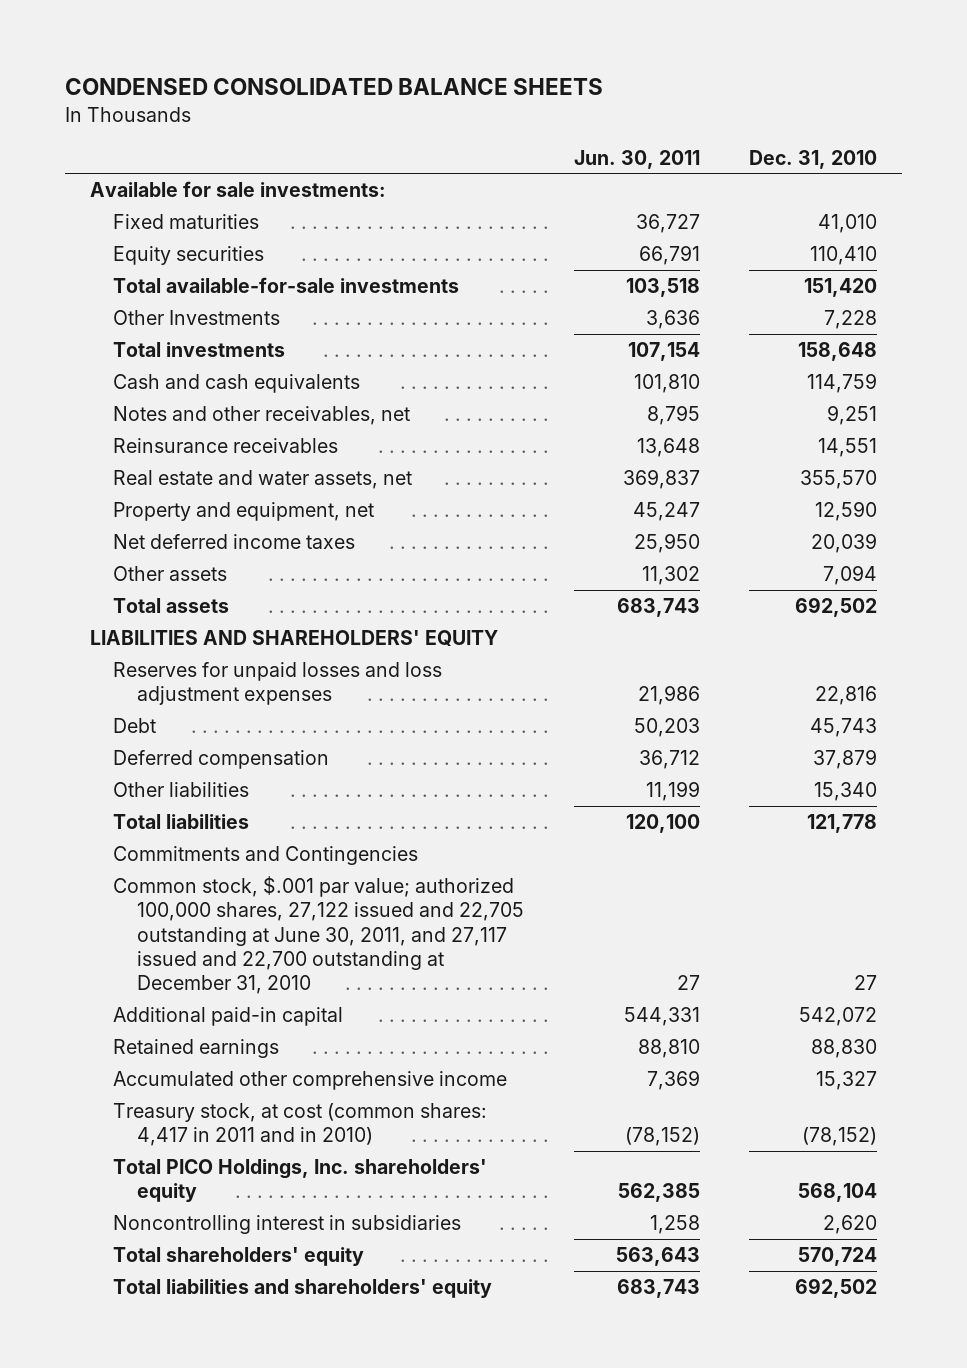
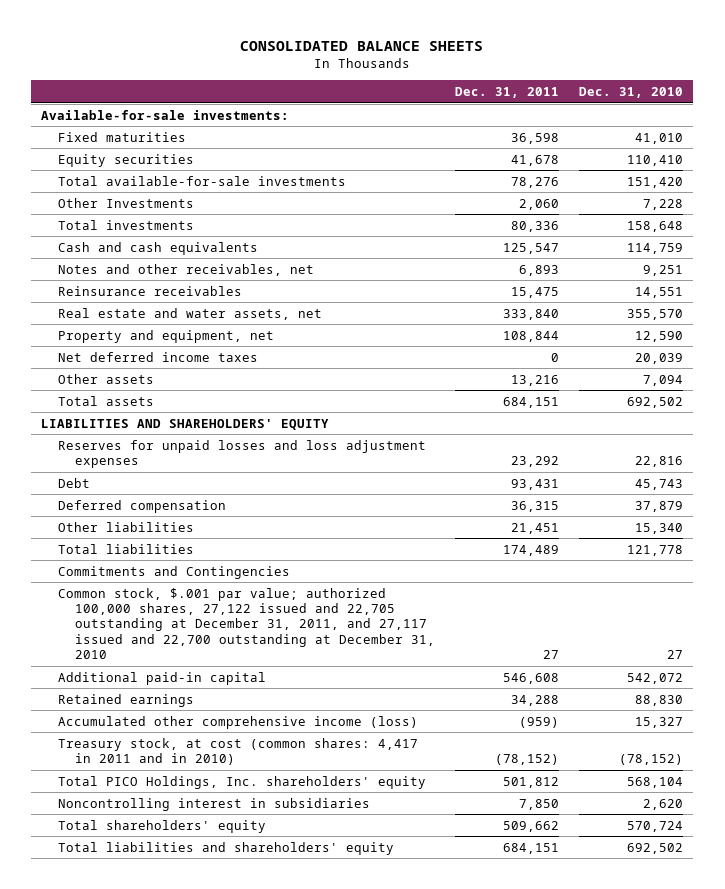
[64,78,603,96] CONDENSED CONSOLIDATED BALANCE SHEETS -> [240,40,484,51] CONSOLIDATED BALANCE SHEETS
[573,149,700,169] Jun. 30, 2011 -> none
none -> [455,87,560,99] Dec. 31, 2011
[89,181,386,198] Available for sale investments: -> [41,109,290,120] Available-for-sale investments:
[113,876,524,995] Common stock, $.001 par value; authorized 100,000 shares, 27,122 issued and 22,705 outstanding at June 30, 2011, and 27,117 issued and 22,700 outstanding at December 31, 2010 -> [58,587,436,660] Common stock, $.001 par value; authorized 100,000 shares, 27,122 issued and 22,705 outstanding at December 31, 2011, and 27,117 issued and 22,700 outstanding at December 31, 2010
[113,1071,508,1091] Accumulated other comprehensive income -> [58,715,419,729] Accumulated other comprehensive income (loss)

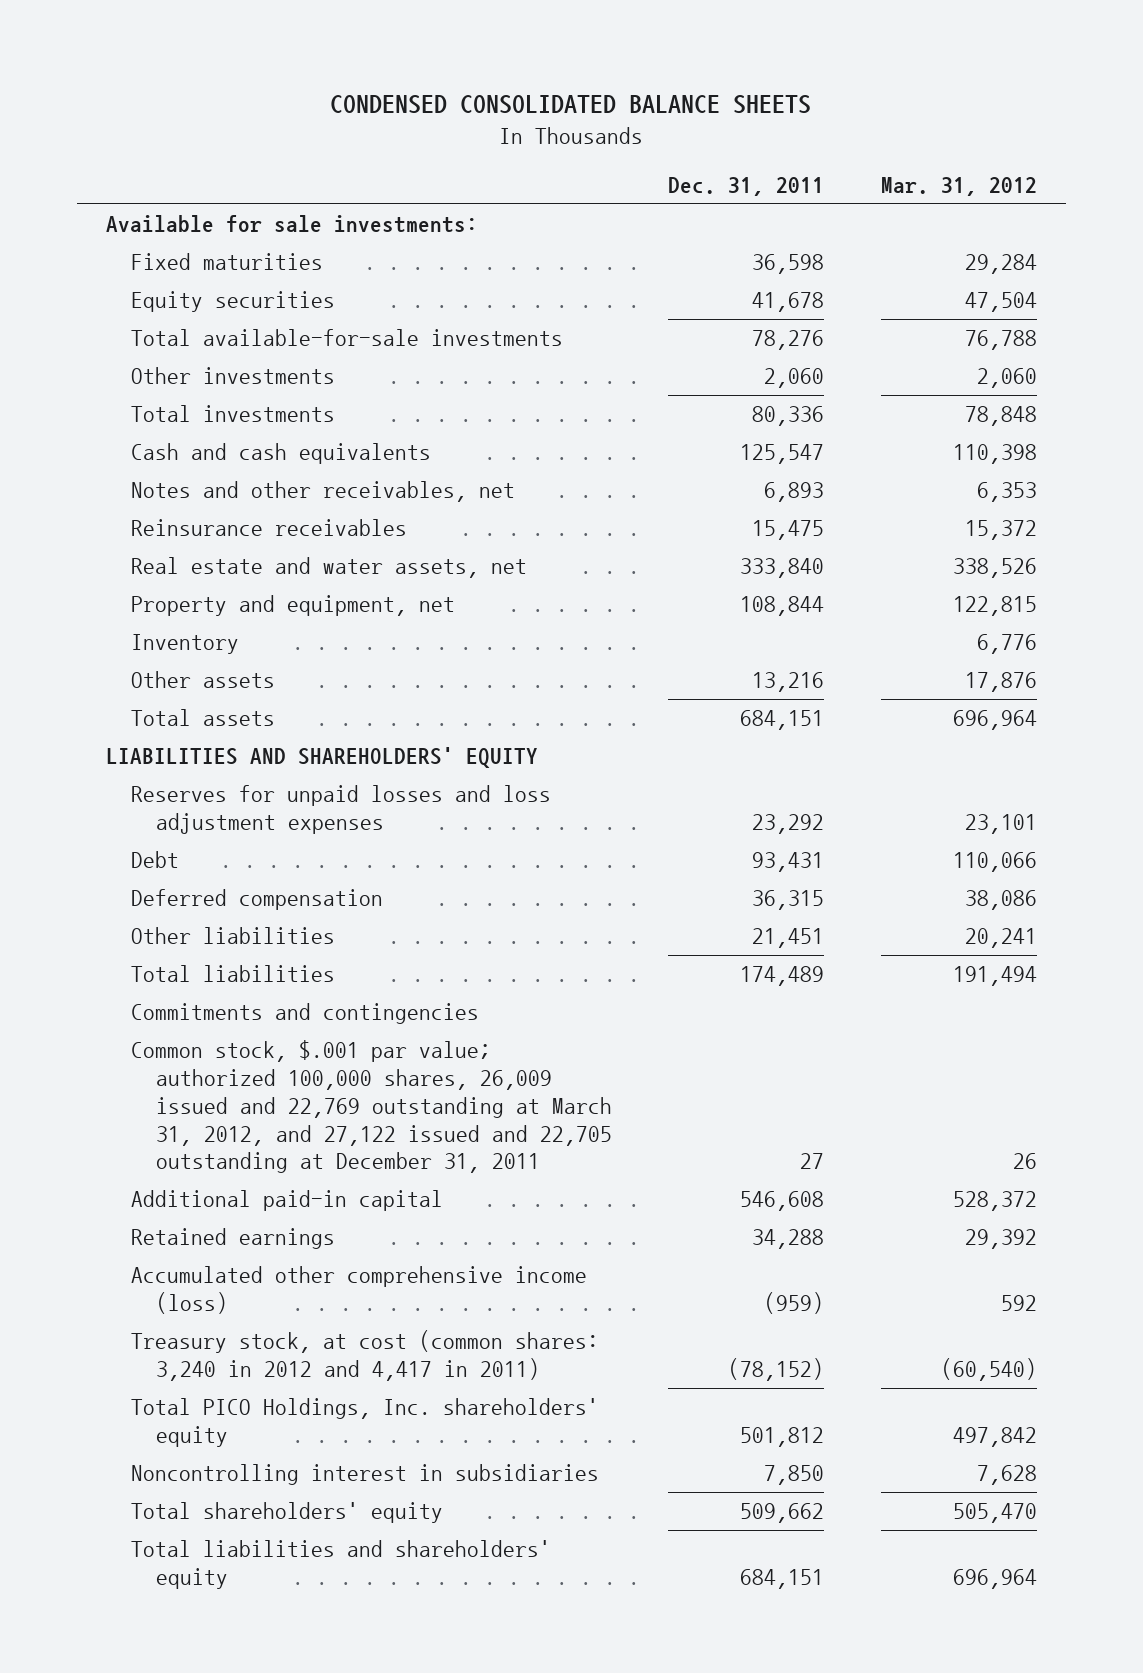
[240,40,484,51] CONSOLIDATED BALANCE SHEETS -> [330,95,812,115] CONDENSED CONSOLIDATED BALANCE SHEETS
[579,87,684,99] Dec. 31, 2010 -> none
none -> [881,176,1038,196] Mar. 31, 2012
[41,109,290,120] Available-for-sale investments: -> [105,215,478,234] Available for sale investments:
[58,197,195,208] Other Investments -> [130,367,335,385] Other investments
[58,351,259,362] Net deferred income taxes -> none
none -> [130,634,239,655] Inventory
[58,565,291,579] Commitments and Contingencies -> [130,1003,479,1025] Commitments and contingencies
[58,587,436,660] Common stock, $.001 par value; authorized 100,000 shares, 27,122 issued and 22,705 outstanding at December 31, 2011, and 27,117 issued and 22,700 outstanding at December 31, 2010 -> [130,1040,612,1174] Common stock, $.001 par value; authorized 100,000 shares, 26,009 issued and 22,769 outstanding at March 31, 2012, and 27,122 issued and 22,705 outstanding at December 31, 2011
[58,737,419,766] Treasury stock, at cost (common shares: 4,417 in 2011 and in 2010) -> [130,1330,599,1382] Treasury stock, at cost (common shares: 3,240 in 2012 and 4,417 in 2011)

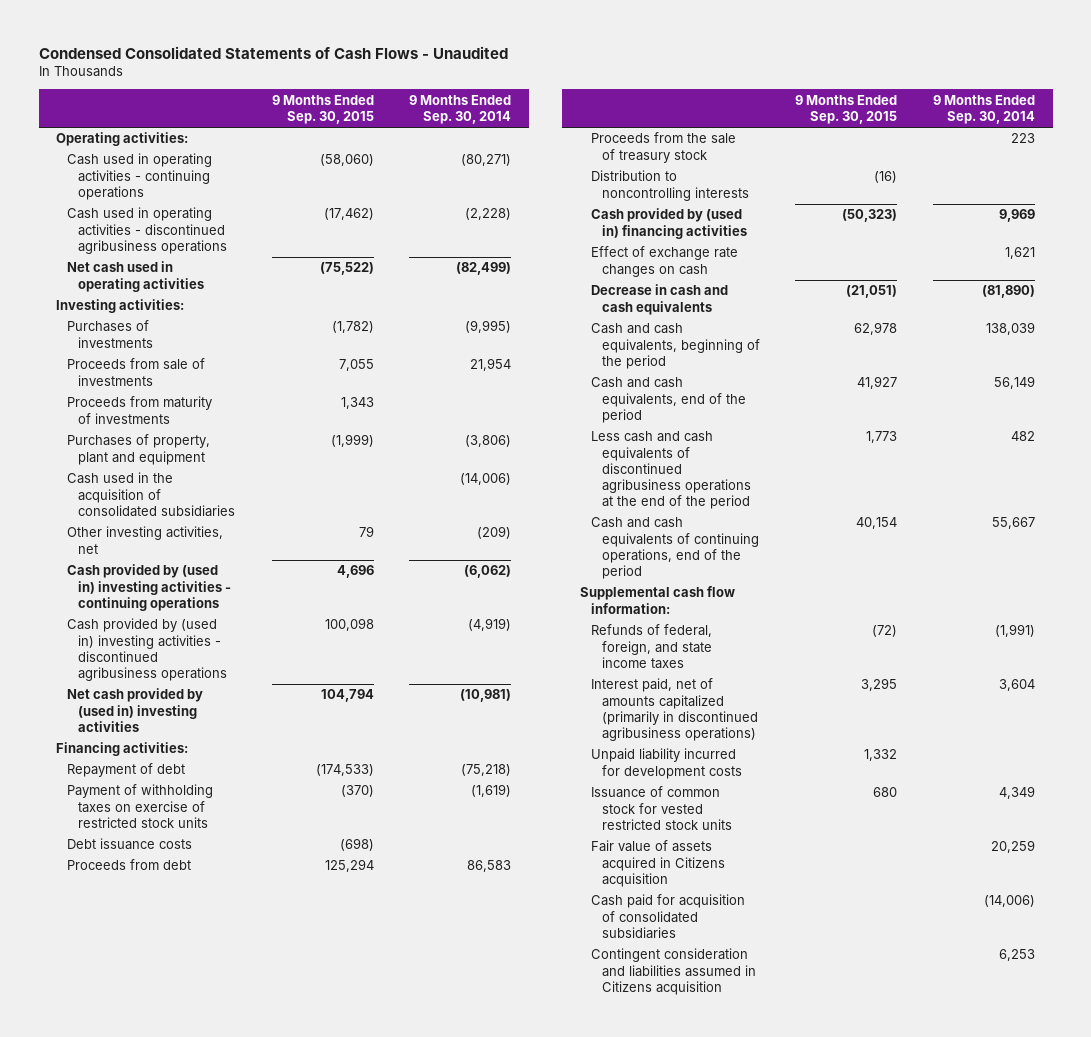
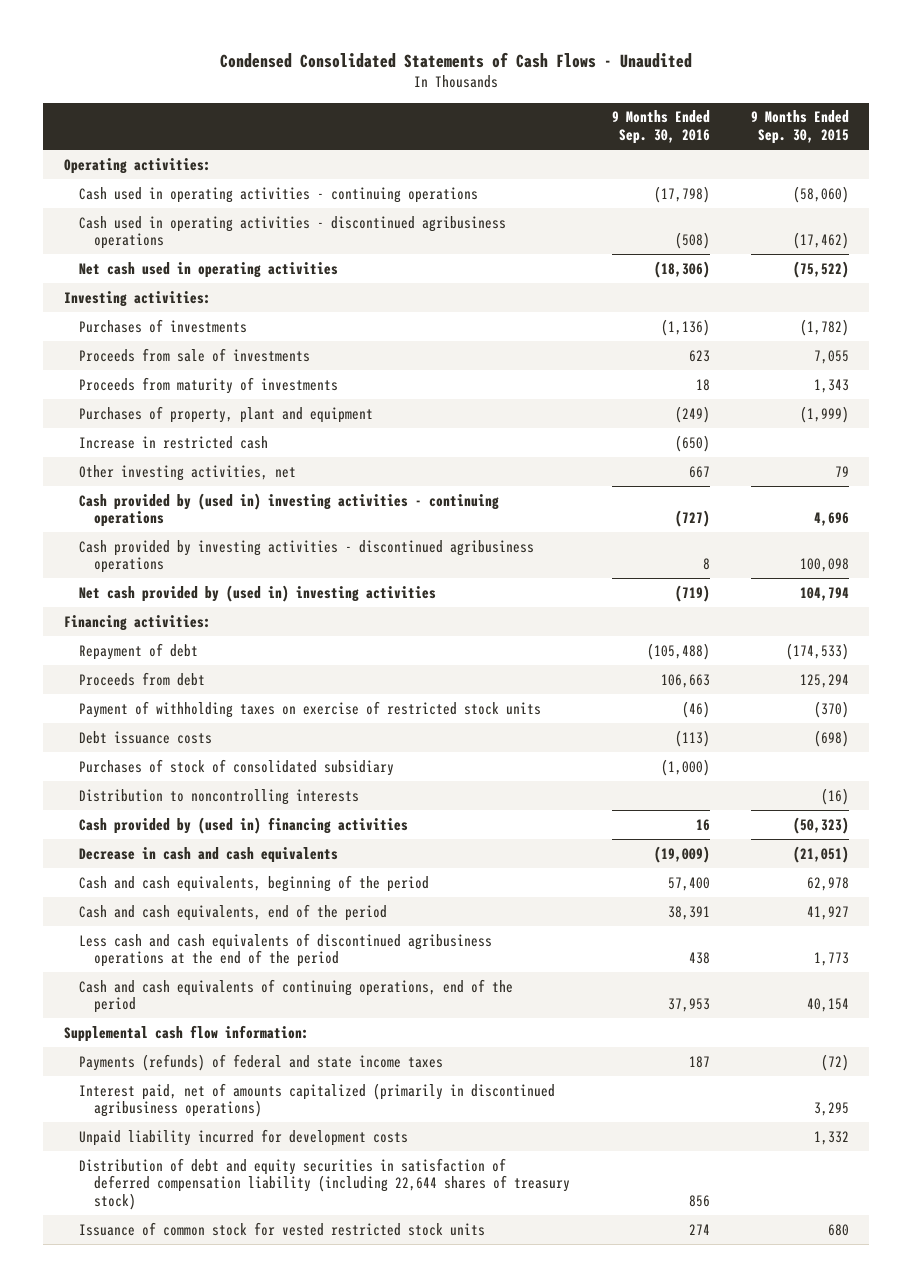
[409,94,512,125] 9 Months Ended Sep. 30, 2014 -> none
none -> [611,110,710,145] 9 Months Ended Sep. 30, 2016
[67,472,236,517] Cash used in the acquisition of consolidated subsidiaries -> none
none -> [79,435,269,449] Increase in restricted cash
[67,618,228,682] Cash provided by (used in) investing activities - discontinued agribusiness operations -> [79,539,535,574] Cash provided by investing activities - discontinued agribusiness operations
[67,859,192,871] Proceeds from debt -> [79,671,206,686] Proceeds from debt
[590,132,736,163] Proceeds from the sale of treasury stock -> none
none -> [79,758,395,776] Purchases of stock of consolidated subsidiary
[590,246,738,277] Effect of exchange rate changes on cash -> none
[590,624,712,669] Refunds of federal, foreign, and state income taxes -> [79,1053,444,1071] Payments (refunds) of federal and state income taxes
none -> [79,1157,571,1211] Distribution of debt and equity securities in satisfaction of deferred compensation liability (including 22,644 shares of treasury stock)
[590,840,725,887] Fair value of assets acquired in Citizens acquisition -> none
[590,894,745,939] Cash paid for acquisition of consolidated subsidiaries -> none
[590,948,756,995] Contingent consideration and liabilities assumed in Citizens acquisition -> none

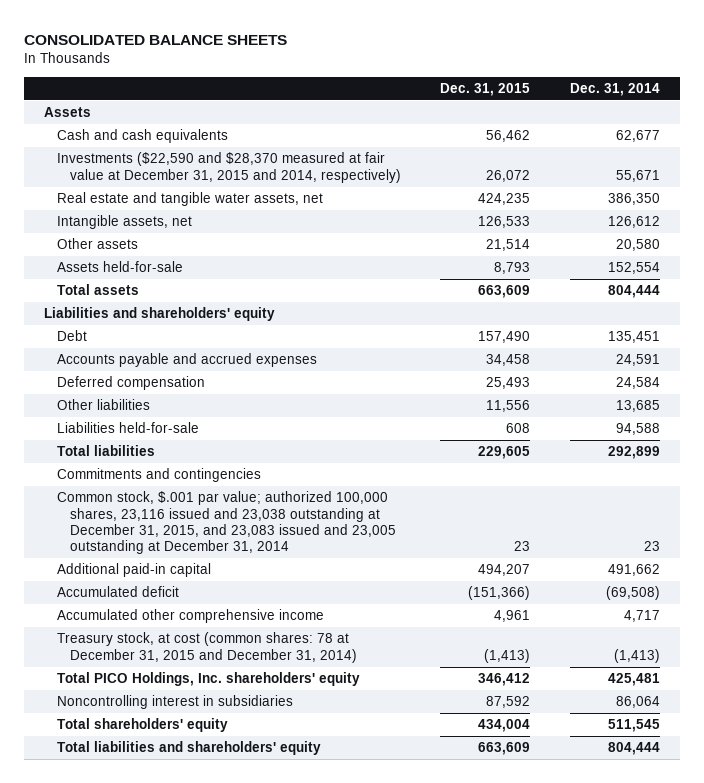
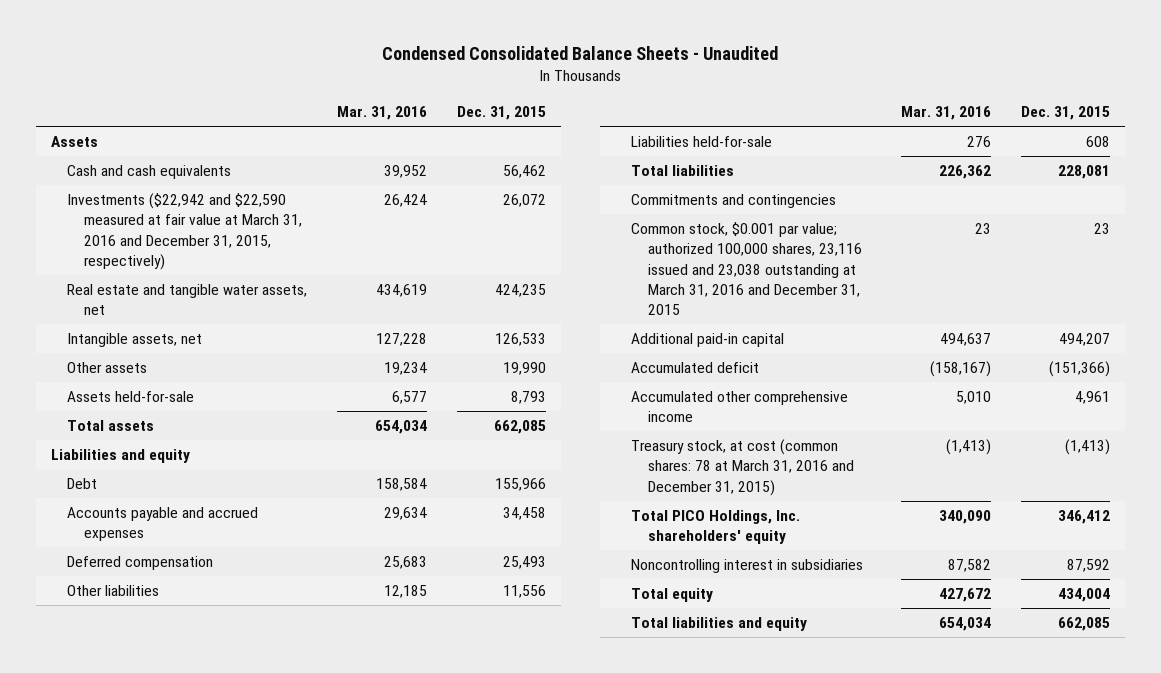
[24,35,288,46] CONSOLIDATED BALANCE SHEETS -> [382,46,779,61] Condensed Consolidated Balance Sheets - Unaudited
[569,82,660,96] Dec. 31, 2014 -> none
none -> [337,106,428,121] Mar. 31, 2016
[56,152,401,183] Investments ($22,590 and $28,370 measured at fair value at December 31, 2015 and 2014, respectively) -> [67,193,302,270] Investments ($22,942 and $22,590 measured at fair value at March 31, 2016 and December 31, 2015, respectively)
[486,239,531,252] 21,514 -> [503,362,547,376] 19,990
[478,285,531,299] 663,609 -> [494,420,547,435] 662,085
[44,307,276,322] Liabilities and shareholders' equity -> [50,449,190,464] Liabilities and equity
[478,331,531,344] 157,490 -> [495,478,547,492] 155,966
[478,446,531,460] 229,605 -> [1057,165,1110,180] 228,081
[56,491,396,555] Common stock, $.001 par value; authorized 100,000 shares, 23,116 issued and 23,038 outstanding at December 31, 2015, and 23,083 issued and 23,005 outstanding at December 31, 2014 -> [631,222,862,316] Common stock, $0.001 par value; authorized 100,000 shares, 23,116 issued and 23,038 outstanding at March 31, 2016 and December 31, 2015
[56,632,357,663] Treasury stock, at cost (common shares: 78 at December 31, 2015 and December 31, 2014) -> [631,439,854,496] Treasury stock, at cost (common shares: 78 at March 31, 2016 and December 31, 2015)
[56,718,228,733] Total shareholders' equity -> [631,588,714,603] Total equity
[56,741,321,756] Total liabilities and shareholders' equity -> [631,617,808,632] Total liabilities and equity
[478,742,531,756] 663,609 -> [1057,617,1110,632] 662,085

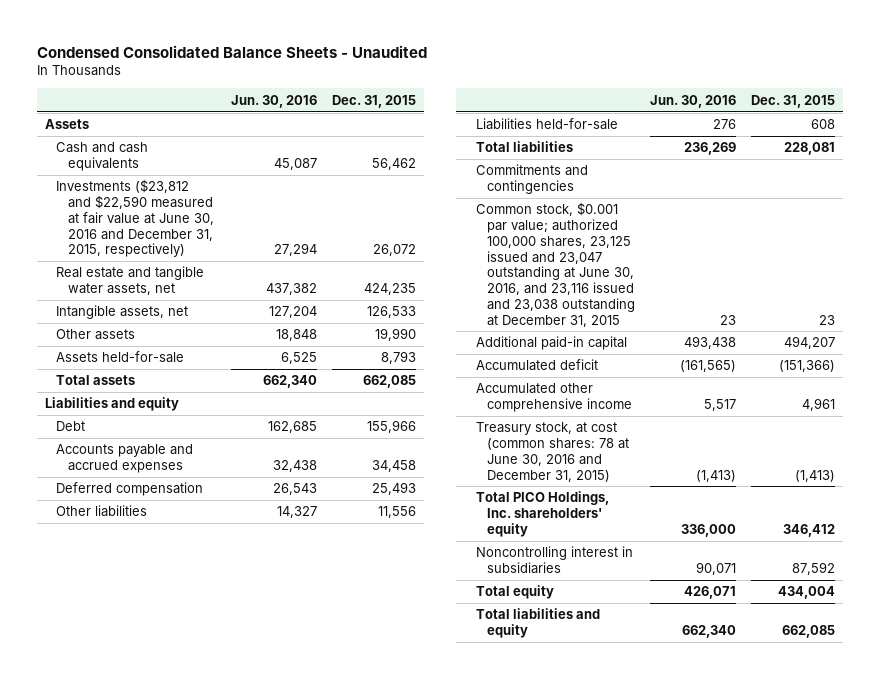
[337,106,428,121] Mar. 31, 2016 -> none
none -> [231,94,318,108] Jun. 30, 2016
[67,193,302,270] Investments ($22,942 and $22,590 measured at fair value at March 31, 2016 and December 31, 2015, respectively) -> [56,179,215,258] Investments ($23,812 and $22,590 measured at fair value at June 30, 2016 and December 31, 2015, respectively)
[631,222,862,316] Common stock, $0.001 par value; authorized 100,000 shares, 23,116 issued and 23,038 outstanding at March 31, 2016 and December 31, 2015 -> [475,202,636,327] Common stock, $0.001 par value; authorized 100,000 shares, 23,125 issued and 23,047 outstanding at June 30, 2016, and 23,116 issued and 23,038 outstanding at December 31, 2015
[631,439,854,496] Treasury stock, at cost (common shares: 78 at March 31, 2016 and December 31, 2015) -> [475,422,630,482] Treasury stock, at cost (common shares: 78 at June 30, 2016 and December 31, 2015)

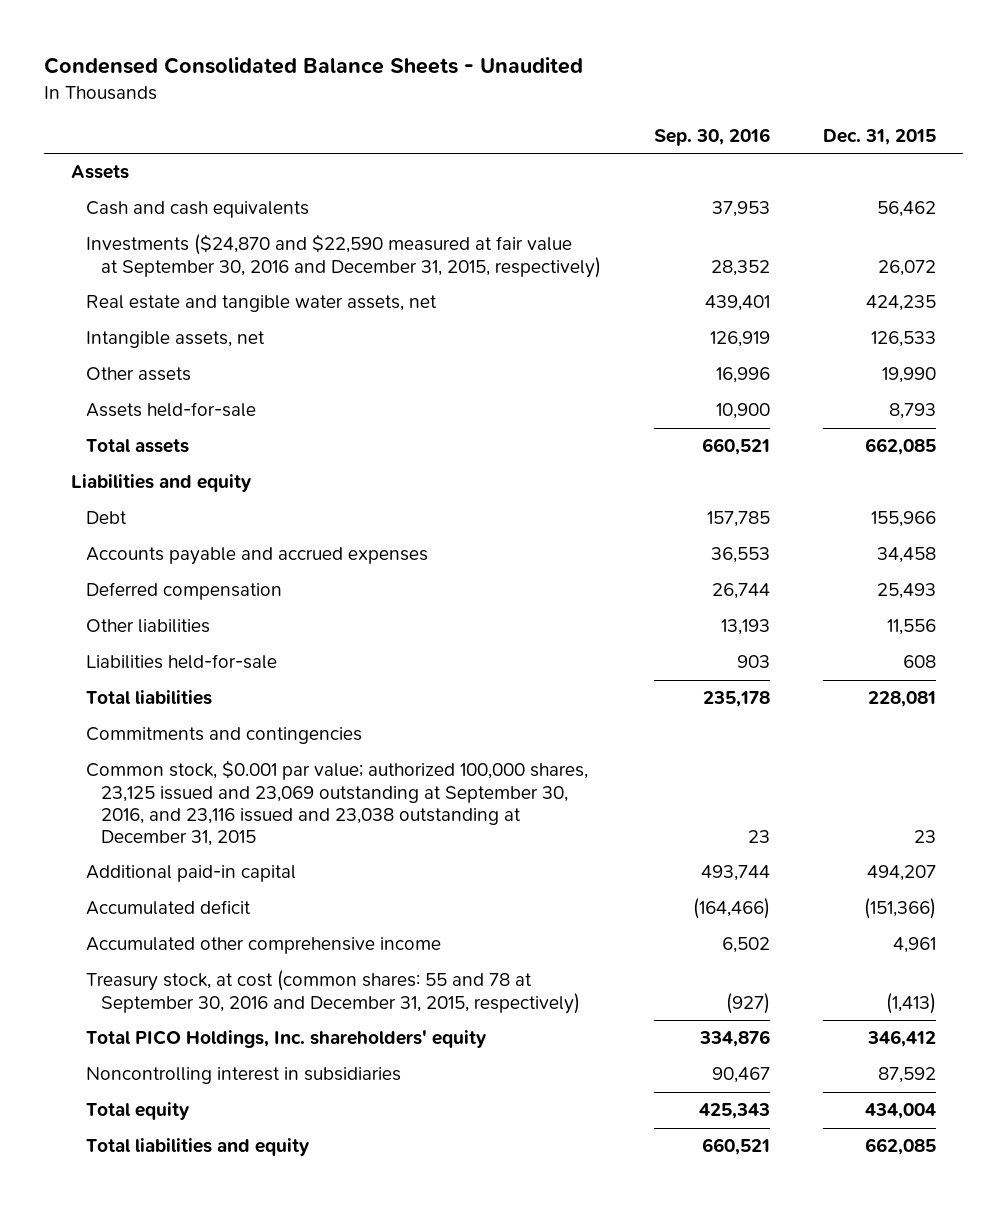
[231,94,318,108] Jun. 30, 2016 -> none
none -> [653,127,770,146] Sep. 30, 2016
[56,179,215,258] Investments ($23,812 and $22,590 measured at fair value at June 30, 2016 and December 31, 2015, respectively) -> [85,234,601,278] Investments ($24,870 and $22,590 measured at fair value at September 30, 2016 and December 31, 2015, respectively)
[475,202,636,327] Common stock, $0.001 par value; authorized 100,000 shares, 23,125 issued and 23,047 outstanding at June 30, 2016, and 23,116 issued and 23,038 outstanding at December 31, 2015 -> [85,760,588,846] Common stock, $0.001 par value; authorized 100,000 shares, 23,125 issued and 23,069 outstanding at September 30, 2016, and 23,116 issued and 23,038 outstanding at December 31, 2015
[475,422,630,482] Treasury stock, at cost (common shares: 78 at June 30, 2016 and December 31, 2015) -> [85,970,580,1014] Treasury stock, at cost (common shares: 55 and 78 at September 30, 2016 and December 31, 2015, respectively)

